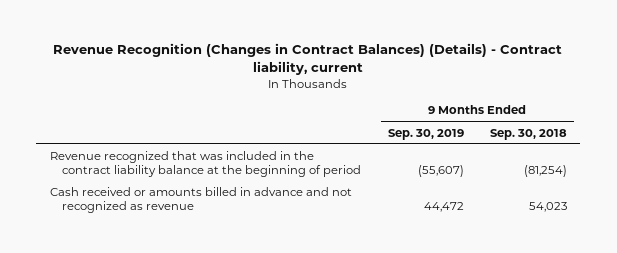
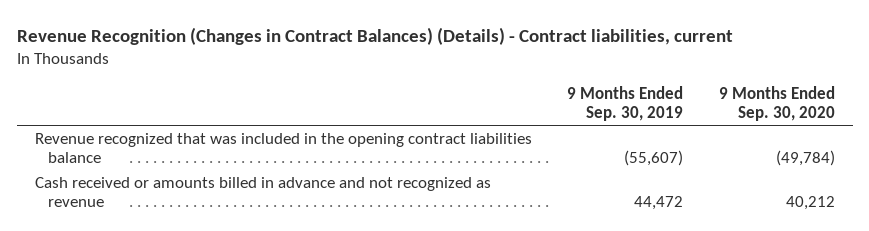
[53,43,563,76] Revenue Recognition (Changes in Contract Balances) (Details) - Contract liability, current -> [16,27,733,46] Revenue Recognition (Changes in Contract Balances) (Details) - Contract liabilities, current
[490,128,568,140] Sep. 30, 2018 -> none
none -> [718,85,835,122] 9 Months Ended Sep. 30, 2020
[49,151,362,178] Revenue recognized that was included in the contract liability balance at the beginning of period -> [34,132,532,164] Revenue recognized that was included in the opening contract liabilities balance

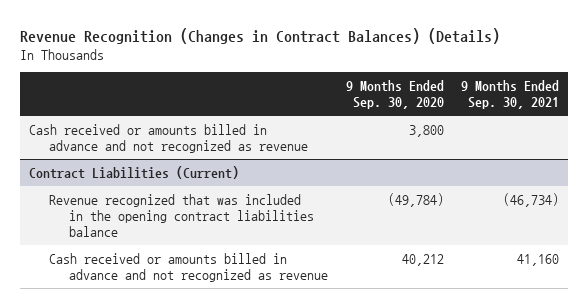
[16,27,733,46] Revenue Recognition (Changes in Contract Balances) (Details) - Contract liabilities, current -> [20,28,501,45] Revenue Recognition (Changes in Contract Balances) (Details)
[567,85,684,122] 9 Months Ended Sep. 30, 2019 -> none
none -> [460,80,559,110] 9 Months Ended Sep. 30, 2021
none -> [29,123,309,153] Cash received or amounts billed in advance and not recognized as revenue
none -> [29,165,240,179] Contract Liabilities (Current)

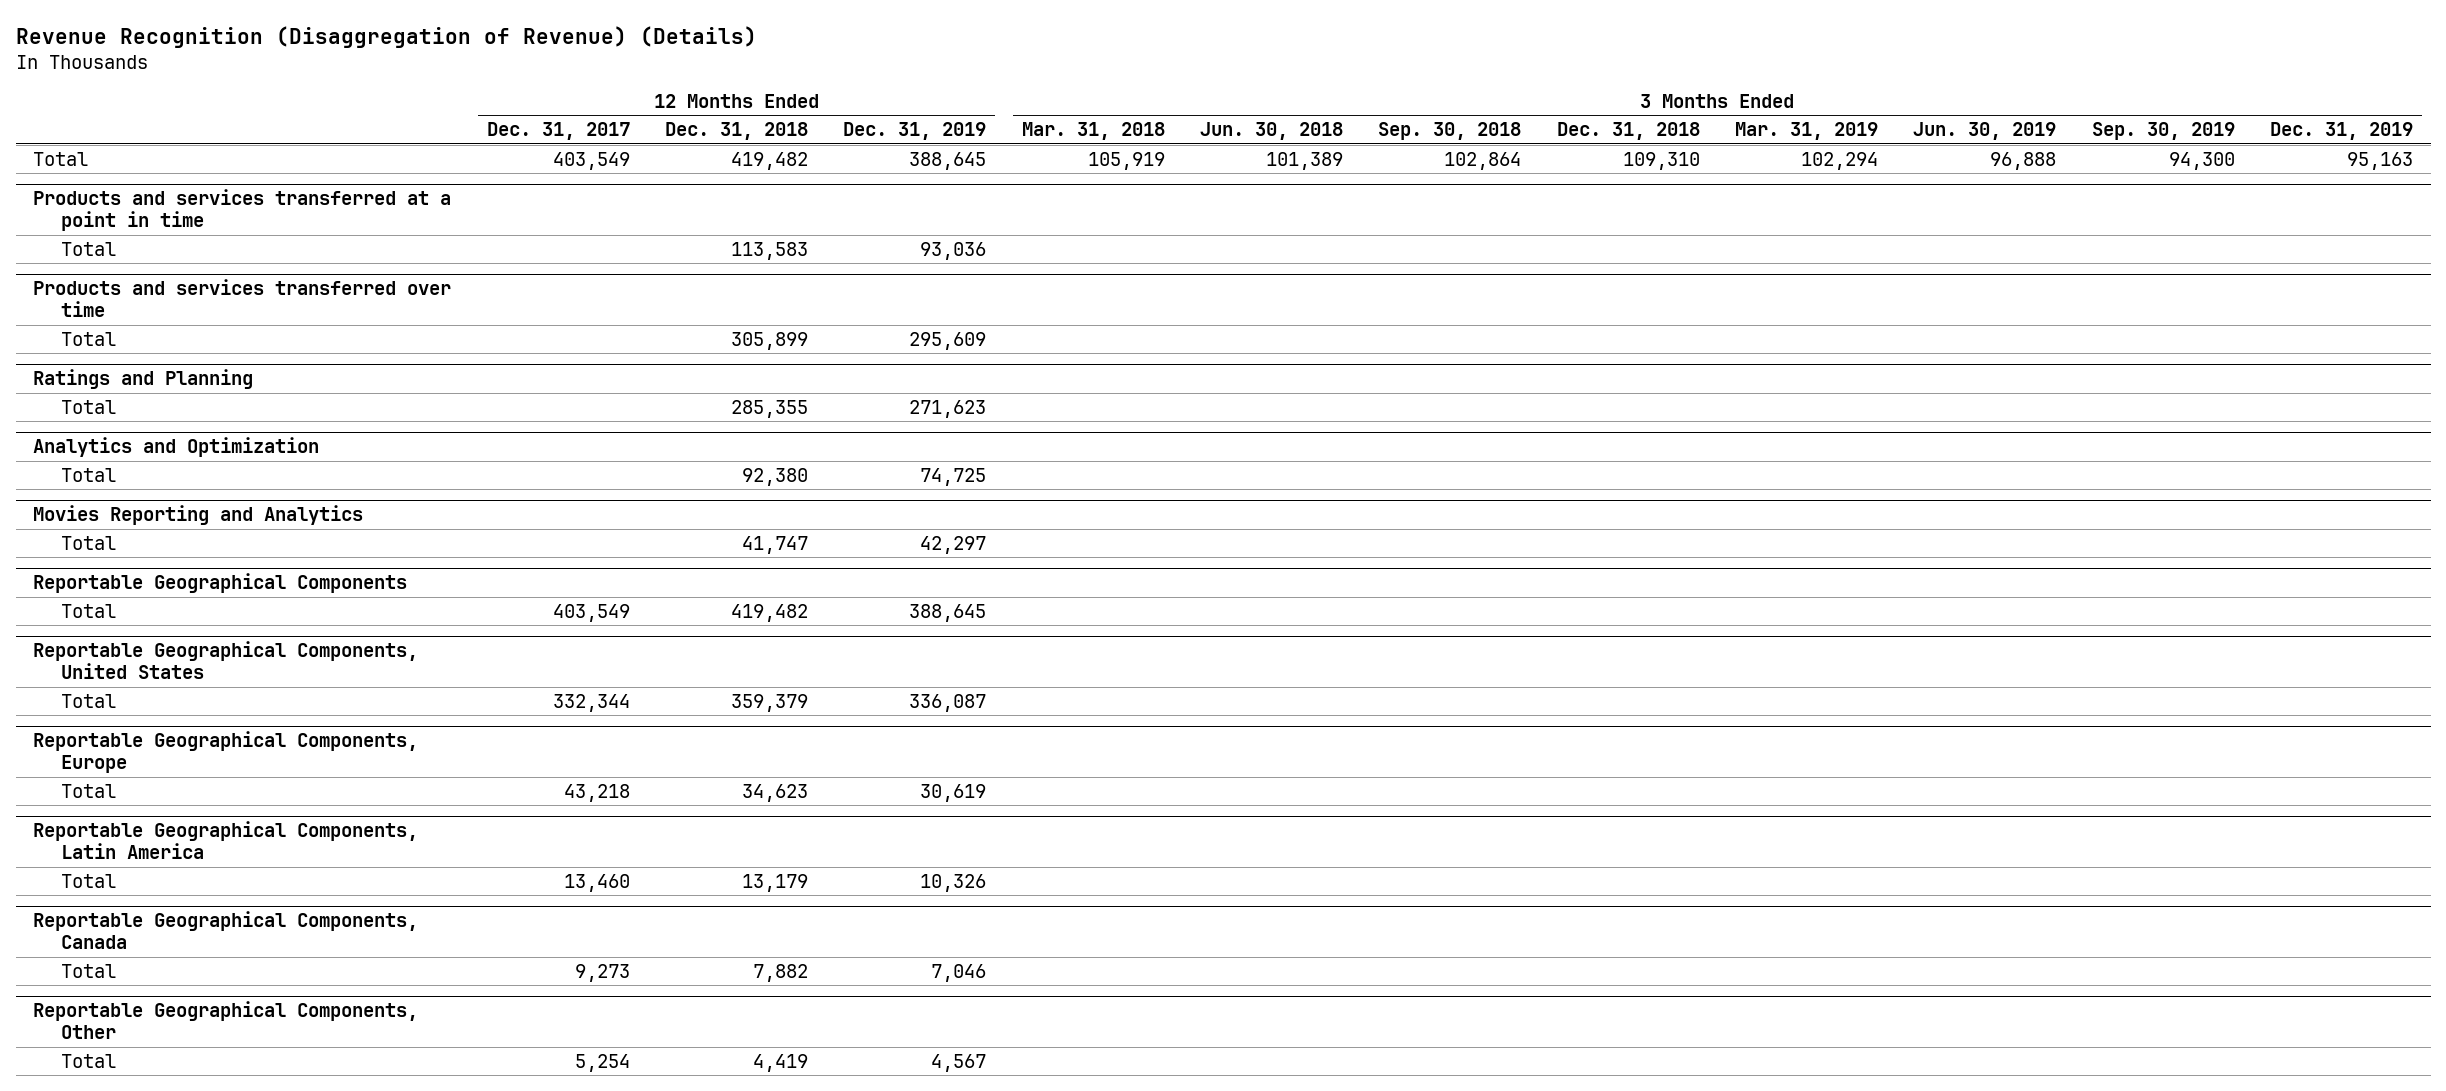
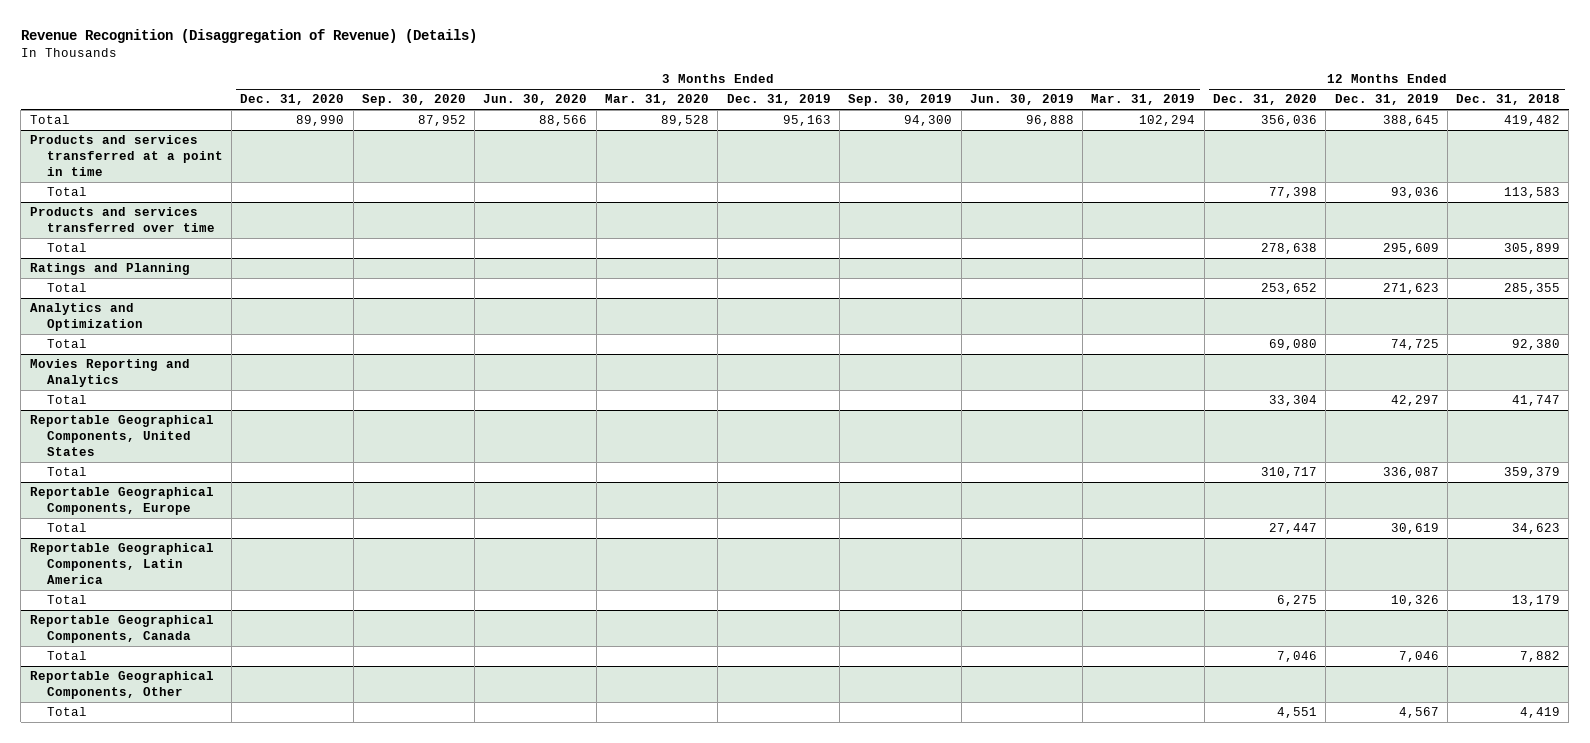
[486,122,630,141] Dec. 31, 2017 -> none
[1021,122,1165,141] Mar. 31, 2018 -> none
[1200,122,1344,141] Jun. 30, 2018 -> none
[1378,122,1522,141] Sep. 30, 2018 -> none
[1556,122,1700,141] Dec. 31, 2018 -> none
none -> [240,94,345,106] Dec. 31, 2020
none -> [361,94,466,107] Sep. 30, 2020
none -> [483,94,588,106] Jun. 30, 2020
none -> [605,94,710,106] Mar. 31, 2020
none -> [1213,94,1318,106] Dec. 31, 2020
[33,572,408,593] Reportable Geographical Components -> none
[60,603,116,618] Total -> none

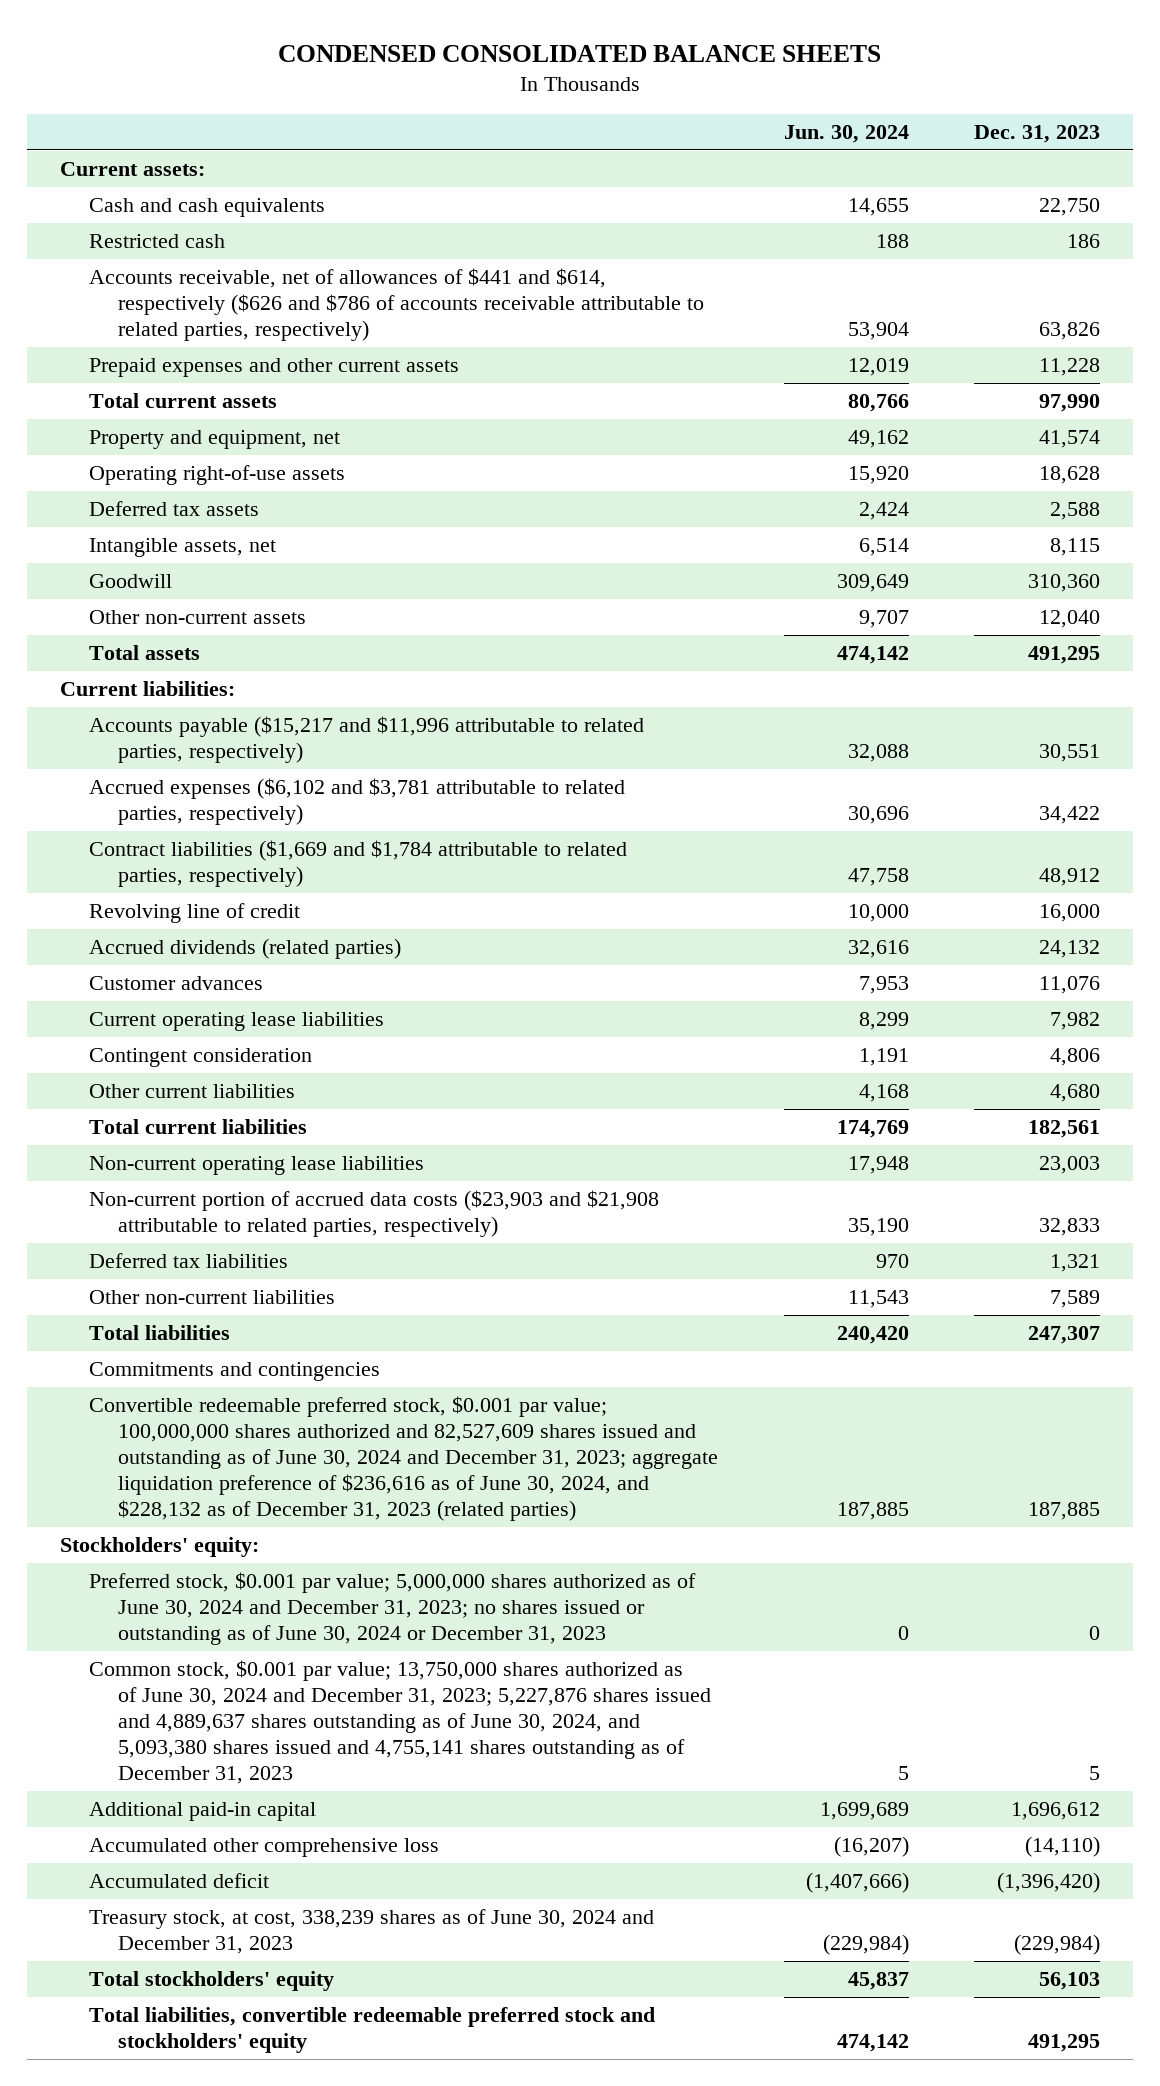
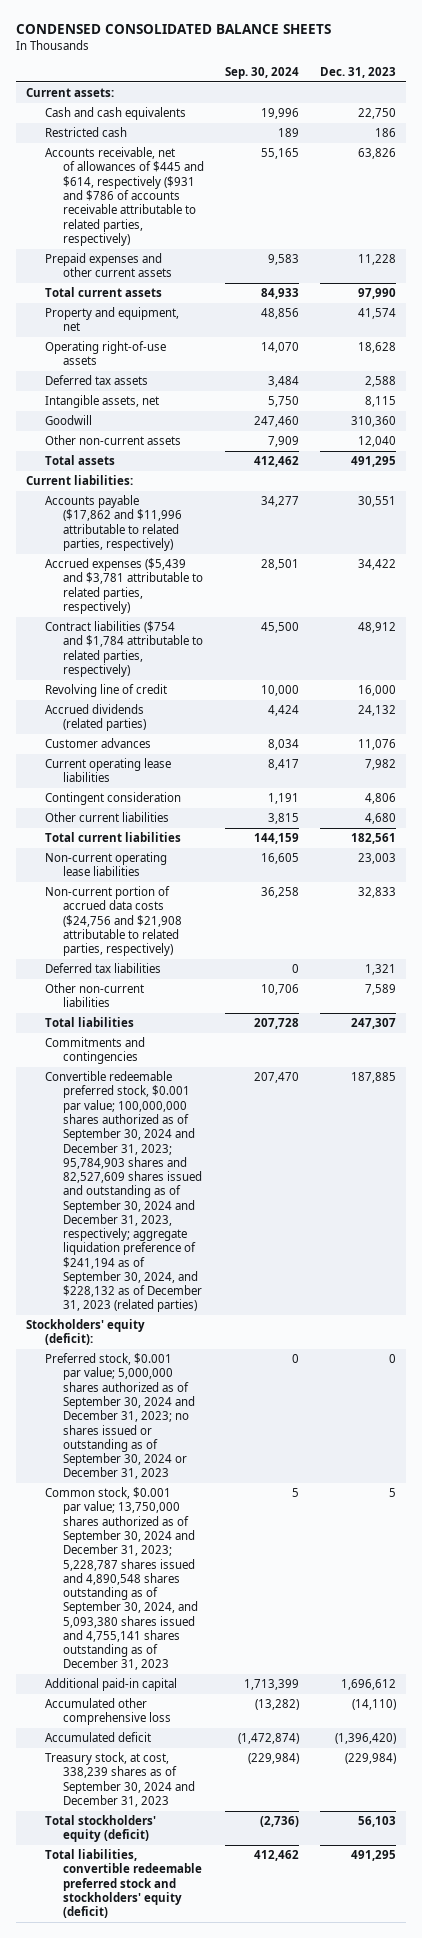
[783,124,909,143] Jun. 30, 2024 -> none
none -> [224,66,299,79] Sep. 30, 2024
[88,268,705,342] Accounts receivable, net of allowances of $441 and $614, respectively ($626 and $786 of accounts receivable attributable to related parties, respectively) -> [44,147,205,246] Accounts receivable, net of allowances of $445 and $614, respectively ($931 and $786 of accounts receivable attributable to related parties, respectively)
[88,716,644,764] Accounts payable ($15,217 and $11,996 attributable to related parties, respectively) -> [44,495,183,551] Accounts payable ($17,862 and $11,996 attributable to related parties, respectively)
[88,778,625,826] Accrued expenses ($6,102 and $3,781 attributable to related parties, respectively) -> [44,558,204,614] Accrued expenses ($5,439 and $3,781 attributable to related parties, respectively)
[88,840,627,888] Contract liabilities ($1,669 and $1,784 attributable to related parties, respectively) -> [44,621,204,677] Contract liabilities ($754 and $1,784 attributable to related parties, respectively)
[88,1190,659,1238] Non-current portion of accrued data costs ($23,903 and $21,908 attributable to related parties, respectively) -> [44,886,183,957] Non-current portion of accrued data costs ($24,756 and $21,908 attributable to related parties, respectively)
[88,1396,719,1522] Convertible redeemable preferred stock, $0.001 par value; 100,000,000 shares authorized and 82,527,609 shares issued and outstanding as of June 30, 2024 and December 31, 2023; aggregate liquidation preference of $236,616 as of June 30, 2024, and $228,132 as of December 31, 2023 (related parties) -> [44,1071,203,1313] Convertible redeemable preferred stock, $0.001 par value; 100,000,000 shares authorized as of September 30, 2024 and December 31, 2023; 95,784,903 shares and 82,527,609 shares issued and outstanding as of September 30, 2024 and December 31, 2023, respectively; aggregate liquidation preference of $241,194 as of September 30, 2024, and $228,132 as of December 31, 2023 (related parties)
[59,1537,259,1558] Stockholders' equity: -> [26,1319,146,1346] Stockholders' equity (deficit):
[88,1572,696,1646] Preferred stock, $0.001 par value; 5,000,000 shares authorized as of June 30, 2024 and December 31, 2023; no shares issued or outstanding as of June 30, 2024 or December 31, 2023 -> [44,1353,196,1480] Preferred stock, $0.001 par value; 5,000,000 shares authorized as of September 30, 2024 and December 31, 2023; no shares issued or outstanding as of September 30, 2024 or December 31, 2023
[88,1660,712,1785] Common stock, $0.001 par value; 13,750,000 shares authorized as of June 30, 2024 and December 31, 2023; 5,227,876 shares issued and 4,889,637 shares outstanding as of June 30, 2024, and 5,093,380 shares issued and 4,755,141 shares outstanding as of December 31, 2023 -> [44,1487,199,1671] Common stock, $0.001 par value; 13,750,000 shares authorized as of September 30, 2024 and December 31, 2023; 5,228,787 shares issued and 4,890,548 shares outstanding as of September 30, 2024, and 5,093,380 shares issued and 4,755,141 shares outstanding as of December 31, 2023
[88,1909,654,1955] Treasury stock, at cost, 338,239 shares as of June 30, 2024 and December 31, 2023 -> [44,1752,196,1807] Treasury stock, at cost, 338,239 shares as of September 30, 2024 and December 31, 2023
[88,1971,334,1992] Total stockholders' equity -> [44,1815,156,1843] Total stockholders' equity (deficit)
[88,2007,655,2054] Total liabilities, convertible redeemable preferred stock and stockholders' equity -> [44,1849,203,1919] Total liabilities, convertible redeemable preferred stock and stockholders' equity (deficit)

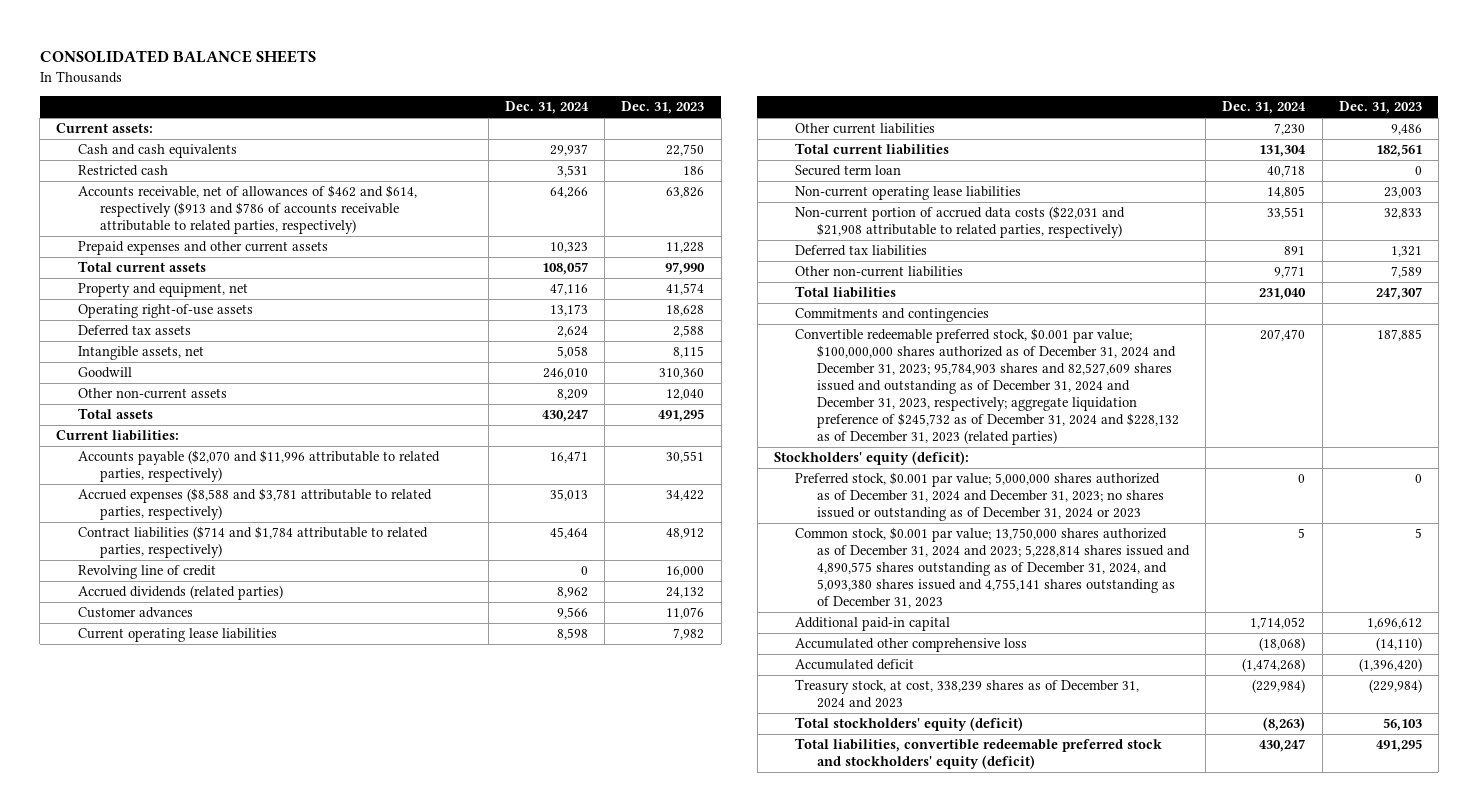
[16,24,332,35] CONDENSED CONSOLIDATED BALANCE SHEETS -> [39,50,316,64] CONSOLIDATED BALANCE SHEETS
[224,66,299,79] Sep. 30, 2024 -> none
none -> [505,101,590,115] Dec. 31, 2024
[44,147,205,246] Accounts receivable, net of allowances of $445 and $614, respectively ($931 and $786 of accounts receivable attributable to related parties, respectively) -> [78,185,418,235] Accounts receivable, net of allowances of $462 and $614, respectively ($913 and $786 of accounts receivable attributable to related parties, respectively)
[44,495,183,551] Accounts payable ($17,862 and $11,996 attributable to related parties, respectively) -> [78,450,441,483] Accounts payable ($2,070 and $11,996 attributable to related parties, respectively)
[44,558,204,614] Accrued expenses ($5,439 and $3,781 attributable to related parties, respectively) -> [78,488,433,521] Accrued expenses ($8,588 and $3,781 attributable to related parties, respectively)
[44,621,204,677] Contract liabilities ($754 and $1,784 attributable to related parties, respectively) -> [78,526,429,559] Contract liabilities ($714 and $1,784 attributable to related parties, respectively)
[44,792,181,806] Contingent consideration -> none
[364,813,396,825] 4,680 -> [1390,124,1422,136] 9,486
none -> [795,165,902,177] Secured term loan
[44,886,183,957] Non-current portion of accrued data costs ($24,756 and $21,908 attributable to related parties, respectively) -> [795,206,1126,239] Non-current portion of accrued data costs ($22,031 and $21,908 attributable to related parties, respectively)
[44,1071,203,1313] Convertible redeemable preferred stock, $0.001 par value; 100,000,000 shares authorized as of September 30, 2024 and December 31, 2023; 95,784,903 shares and 82,527,609 shares issued and outstanding as of September 30, 2024 and December 31, 2023, respectively; aggregate liquidation preference of $241,194 as of September 30, 2024, and $228,132 as of December 31, 2023 (related parties) -> [795,328,1180,446] Convertible redeemable preferred stock, $0.001 par value; $100,000,000 shares authorized as of December 31, 2024 and December 31, 2023; 95,784,903 shares and 82,527,609 shares issued and outstanding as of December 31, 2024 and December 31, 2023, respectively; aggregate liquidation preference of $245,732 as of December 31, 2024 and $228,132 as of December 31, 2023 (related parties)
[44,1353,196,1480] Preferred stock, $0.001 par value; 5,000,000 shares authorized as of September 30, 2024 and December 31, 2023; no shares issued or outstanding as of September 30, 2024 or December 31, 2023 -> [795,472,1165,522] Preferred stock, $0.001 par value; 5,000,000 shares authorized as of December 31, 2024 and December 31, 2023; no shares issued or outstanding as of December 31, 2024 or 2023
[44,1487,199,1671] Common stock, $0.001 par value; 13,750,000 shares authorized as of September 30, 2024 and December 31, 2023; 5,228,787 shares issued and 4,890,548 shares outstanding as of September 30, 2024, and 5,093,380 shares issued and 4,755,141 shares outstanding as of December 31, 2023 -> [795,527,1191,609] Common stock, $0.001 par value; 13,750,000 shares authorized as of December 31, 2024 and 2023; 5,228,814 shares issued and 4,890,575 shares outstanding as of December 31, 2024, and 5,093,380 shares issued and 4,755,141 shares outstanding as of December 31, 2023
[44,1752,196,1807] Treasury stock, at cost, 338,239 shares as of September 30, 2024 and December 31, 2023 -> [795,679,1140,709] Treasury stock, at cost, 338,239 shares as of December 31, 2024 and 2023

